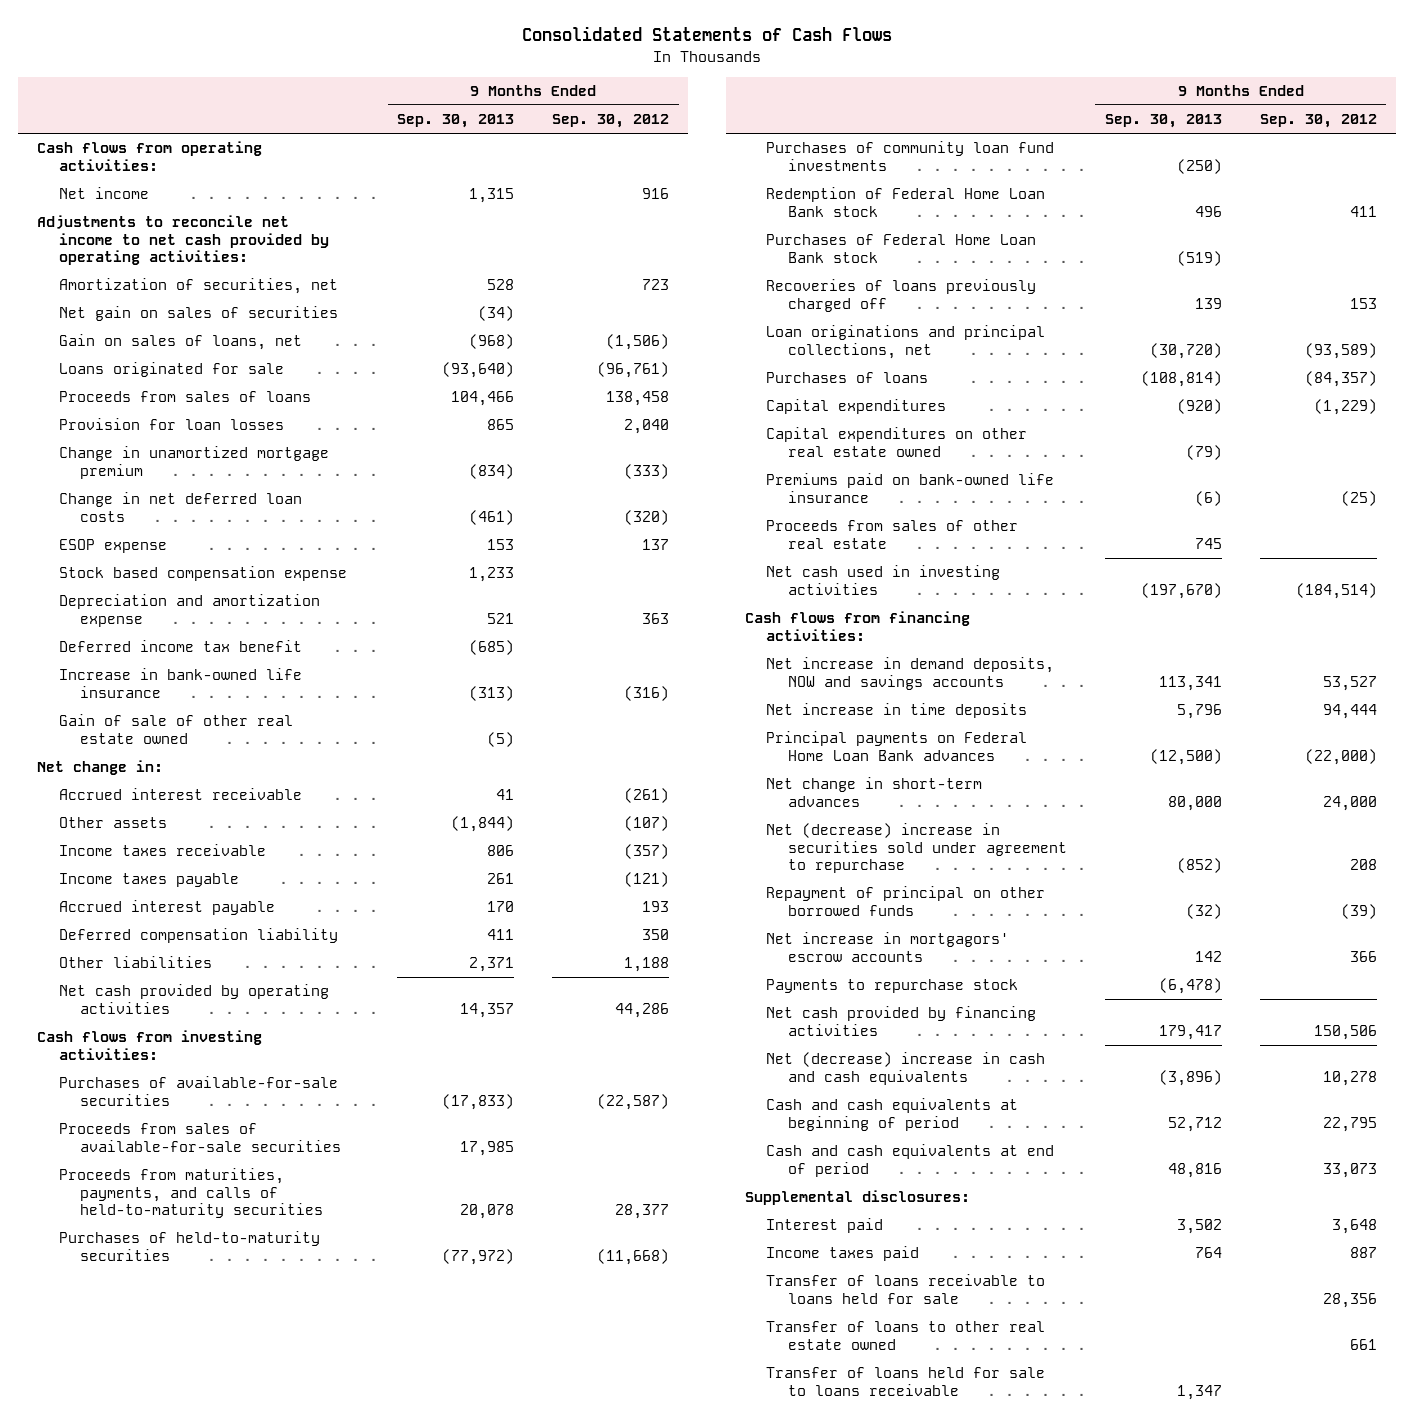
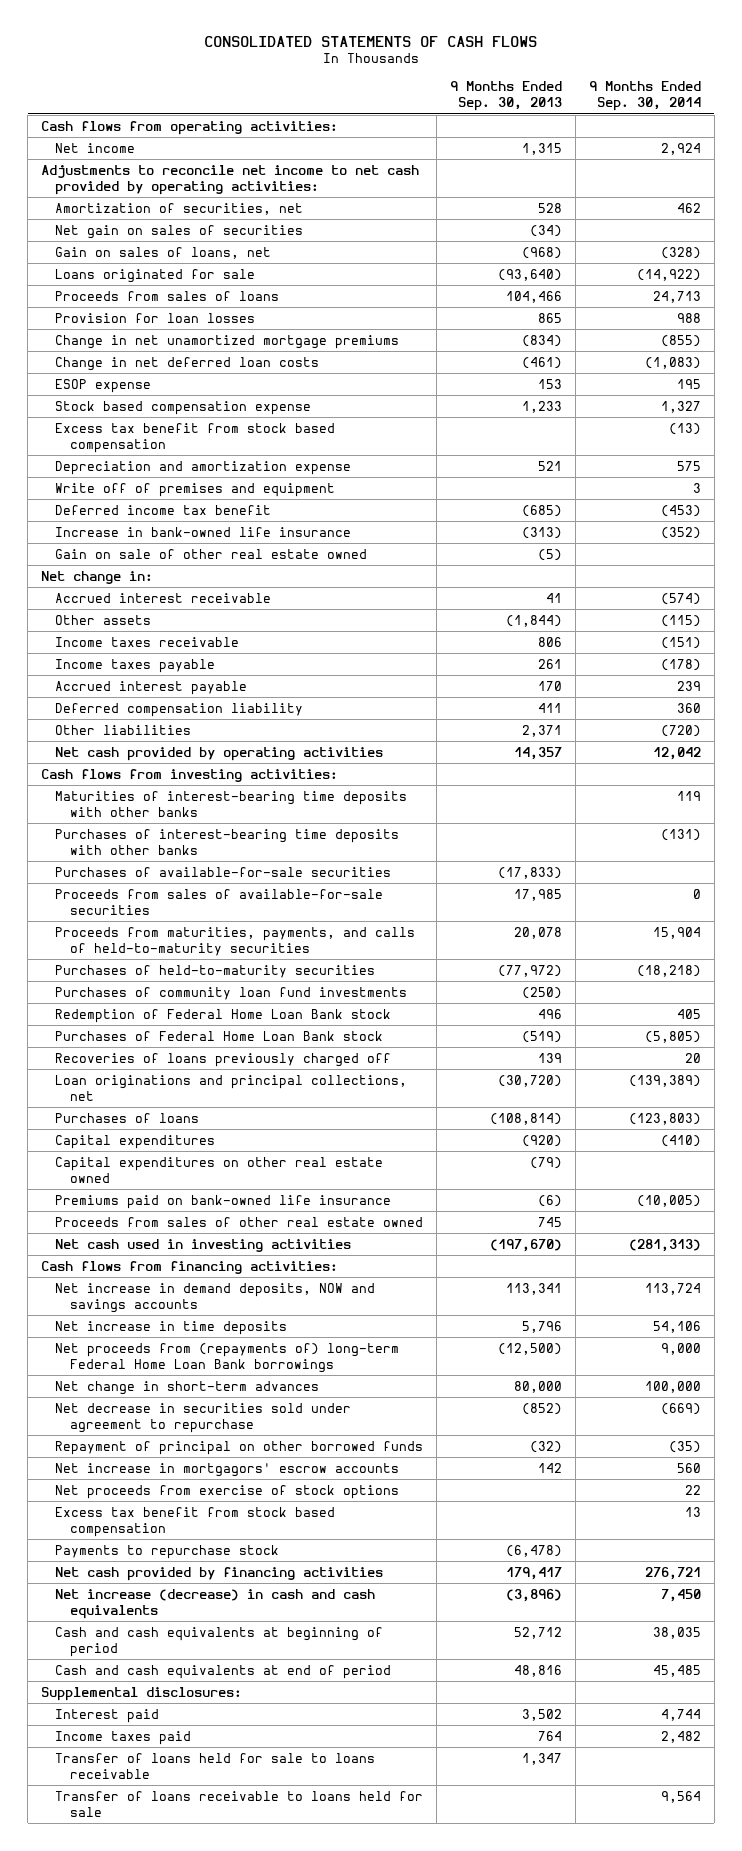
[521,26,892,42] Consolidated Statements of Cash Flows -> [203,35,537,47] CONSOLIDATED STATEMENTS OF CASH FLOWS
[552,114,670,129] Sep. 30, 2012 -> none
none -> [588,81,701,112] 9 Months Ended Sep. 30, 2014
[58,446,329,479] Change in unamortized mortgage premium -> [55,334,400,349] Change in net unamortized mortgage premiums
none -> [55,422,336,453] Excess tax benefit from stock based compensation
none -> [55,482,336,497] Write off of premises and equipment
[58,714,293,744] Gain of sale of other real estate owned -> [55,548,368,559] Gain on sale of other real estate owned
none -> [55,790,408,817] Maturities of interest-bearing time deposits with other banks
none -> [55,828,400,855] Purchases of interest-bearing time deposits with other banks
[766,520,1019,549] Proceeds from sales of other real estate -> [55,1216,424,1227] Proceeds from sales of other real estate owned
[766,731,1028,761] Principal payments on Federal Home Loan Bank advances -> [55,1342,400,1373] Net proceeds from (repayments of) long-term Federal Home Loan Bank borrowings
[766,823,1067,874] Net (decrease) increase in securities sold under agreement to repurchase -> [55,1402,352,1433] Net decrease in securities sold under agreement to repurchase
none -> [55,1484,400,1499] Net proceeds from exercise of stock options
none -> [55,1506,336,1537] Excess tax benefit from stock based compensation
[766,1052,1046,1085] Net (decrease) increase in cash and cash equivalents -> [55,1588,376,1619] Net increase (decrease) in cash and cash equivalents
[766,1321,1046,1350] Transfer of loans to other real estate owned -> none
[766,1274,1046,1304] Transfer of loans receivable to loans held for sale -> [55,1790,424,1817] Transfer of loans receivable to loans held for sale

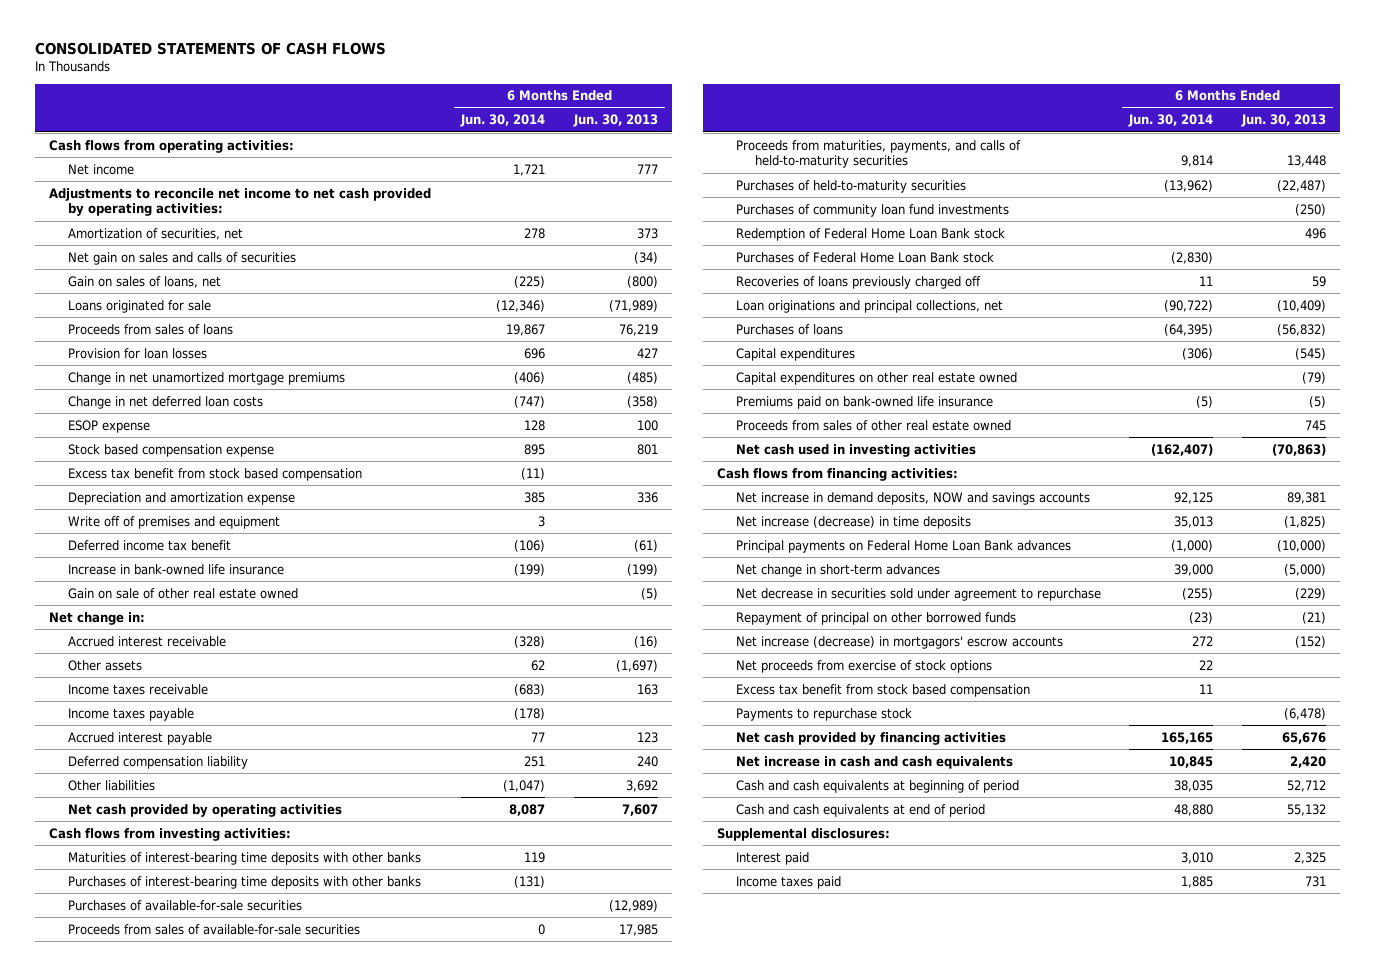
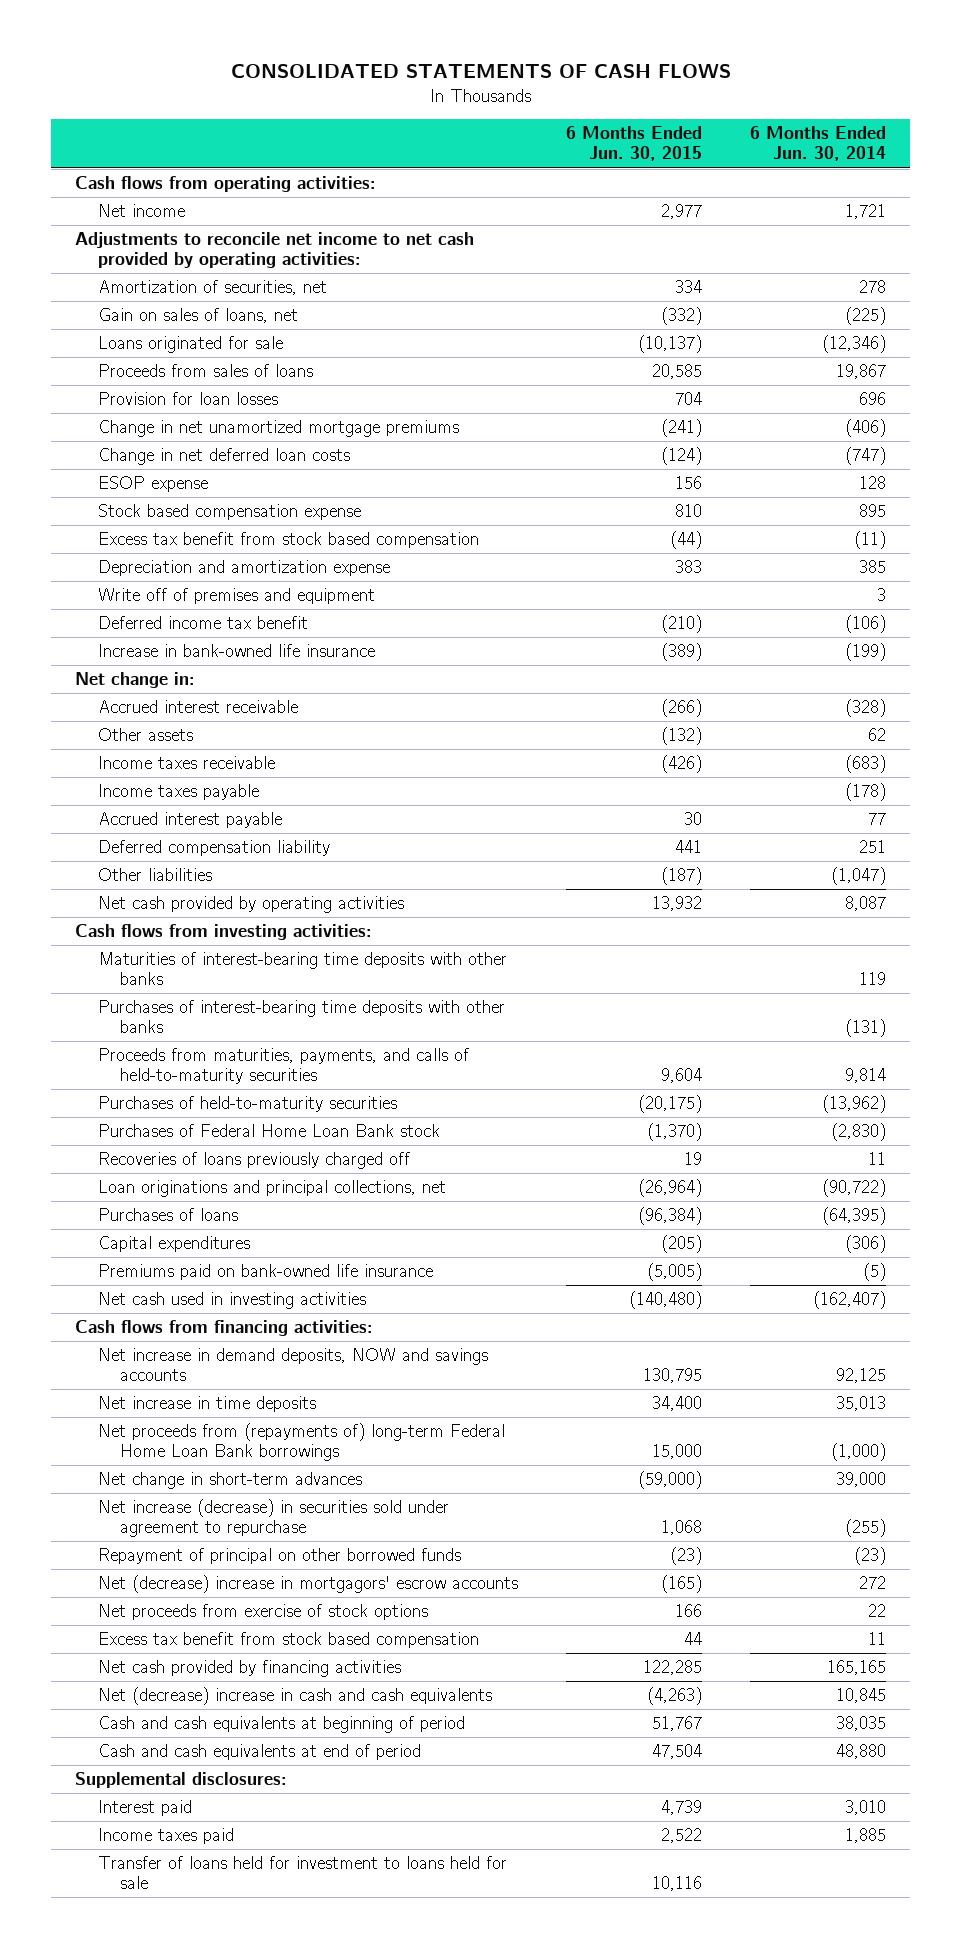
[572,114,658,128] Jun. 30, 2013 -> none
none -> [565,126,702,162] 6 Months Ended Jun. 30, 2015
[68,251,297,265] Net gain on sales and calls of securities -> none
[68,587,299,599] Gain on sale of other real estate owned -> none
[68,899,303,911] Purchases of available-for-sale securities -> none
[68,923,361,935] Proceeds from sales of available-for-sale securities -> none
[736,203,1010,217] Purchases of community loan fund investments -> none
[736,227,1006,241] Redemption of Federal Home Loan Bank stock -> none
[736,371,1018,385] Capital expenditures on other real estate owned -> none
[736,419,1012,431] Proceeds from sales of other real estate owned -> none
[736,539,1072,553] Principal payments on Federal Home Loan Bank advances -> none
[736,515,972,529] Net increase (decrease) in time deposits -> [97,1396,316,1413] Net increase in time deposits
none -> [97,1423,505,1462] Net proceeds from (repayments of) long-term Federal Home Loan Bank borrowings
[736,587,1102,601] Net decrease in securities sold under agreement to repurchase -> [97,1499,449,1538] Net increase (decrease) in securities sold under agreement to repurchase
[736,635,1064,649] Net increase (decrease) in mortgagors' escrow accounts -> [97,1575,518,1594] Net (decrease) increase in mortgagors' escrow accounts
[736,707,913,721] Payments to repurchase stock -> none
[736,755,1014,769] Net increase in cash and cash equivalents -> [97,1687,492,1706] Net (decrease) increase in cash and cash equivalents
none -> [97,1856,507,1890] Transfer of loans held for investment to loans held for sale

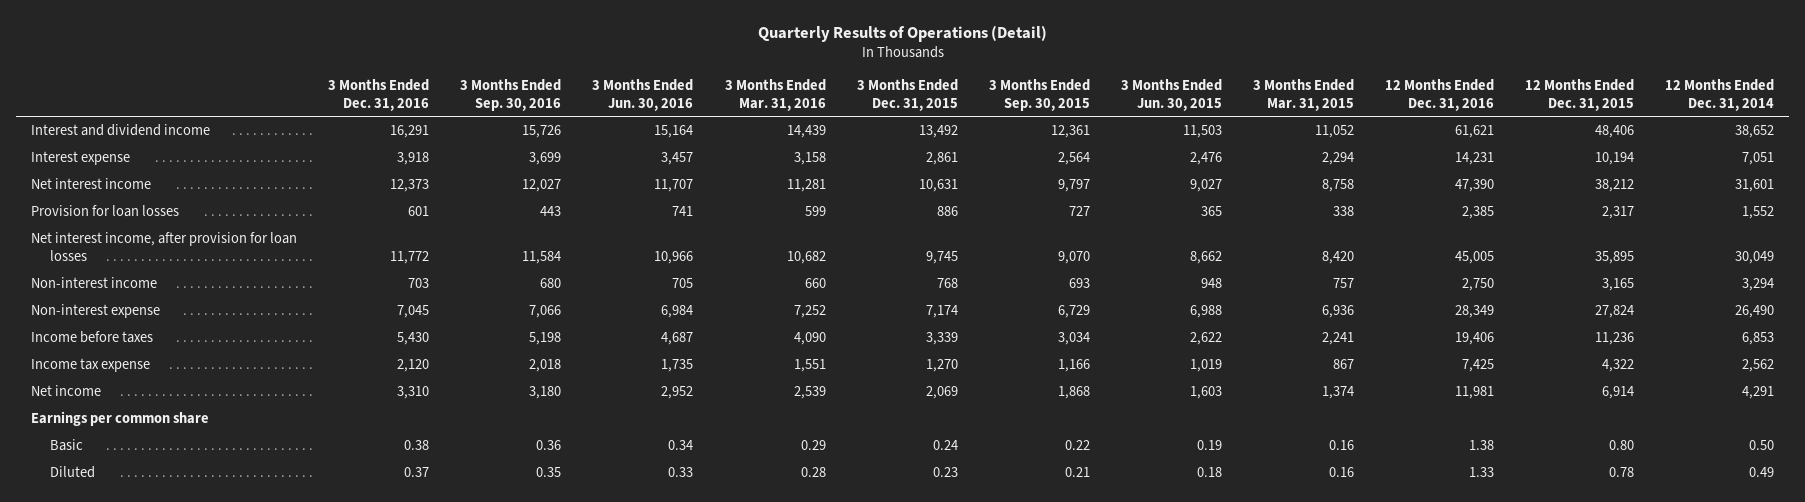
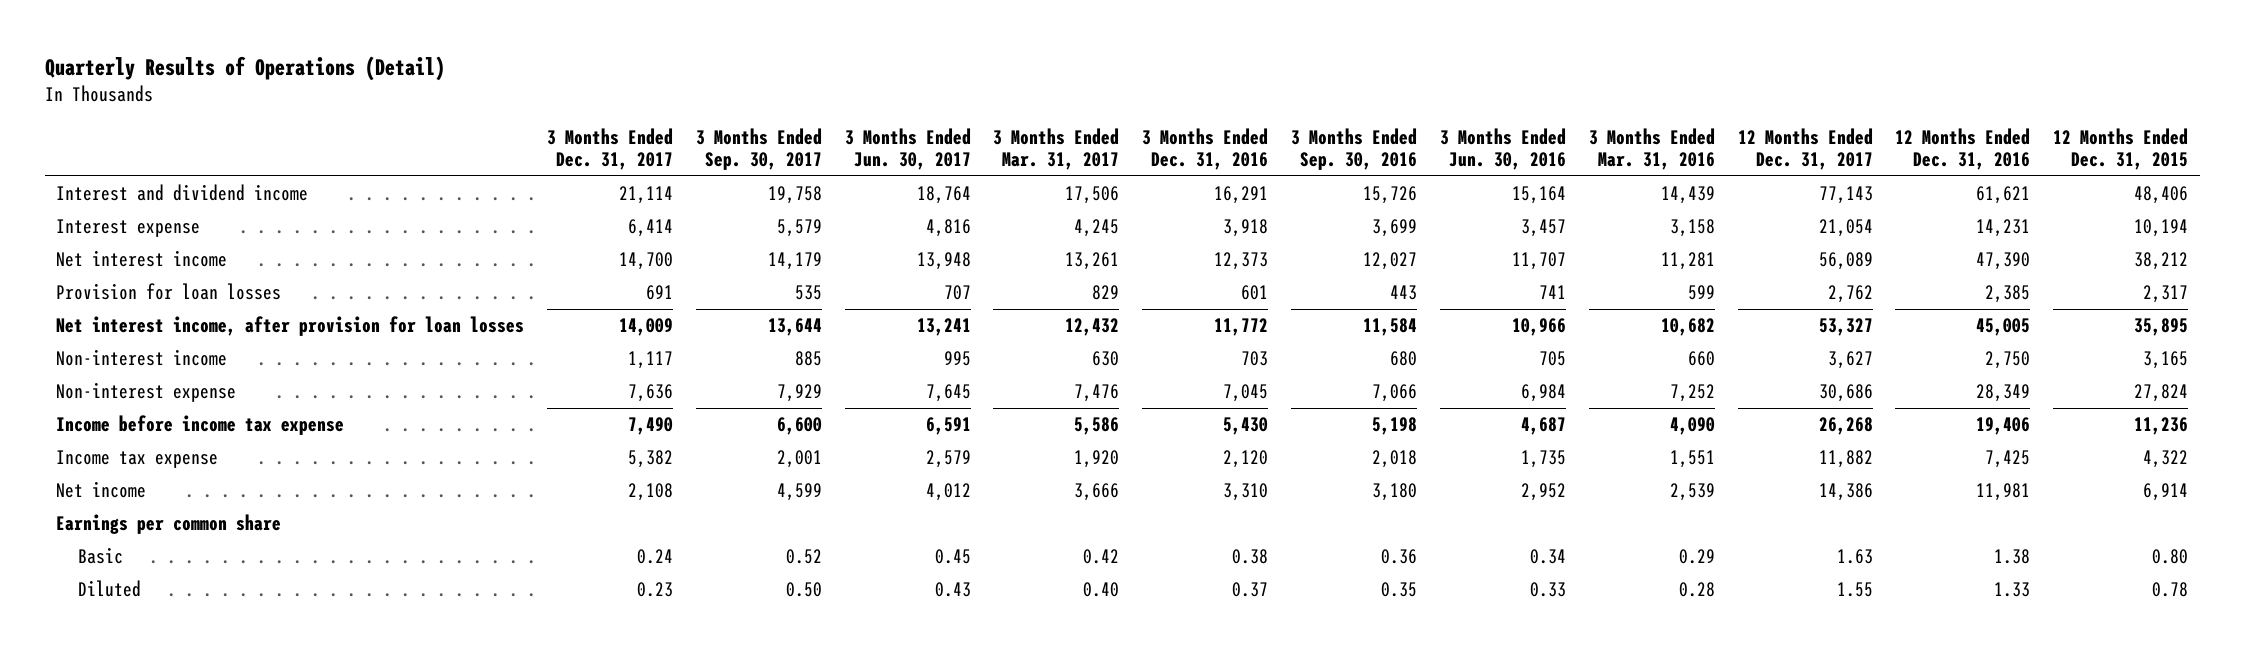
[856,78,958,111] 3 Months Ended Dec. 31, 2015 -> none
[988,78,1090,111] 3 Months Ended Sep. 30, 2015 -> none
[1120,78,1222,111] 3 Months Ended Jun. 30, 2015 -> none
[1252,78,1354,111] 3 Months Ended Mar. 31, 2015 -> none
[1664,78,1774,111] 12 Months Ended Dec. 31, 2014 -> none
none -> [546,127,673,171] 3 Months Ended Dec. 31, 2017
none -> [695,127,822,171] 3 Months Ended Sep. 30, 2017
none -> [844,127,971,171] 3 Months Ended Jun. 30, 2017
none -> [993,127,1120,171] 3 Months Ended Mar. 31, 2017
none -> [1737,127,1873,171] 12 Months Ended Dec. 31, 2017
[31,331,154,344] Income before taxes -> [56,415,345,436] Income before income tax expense

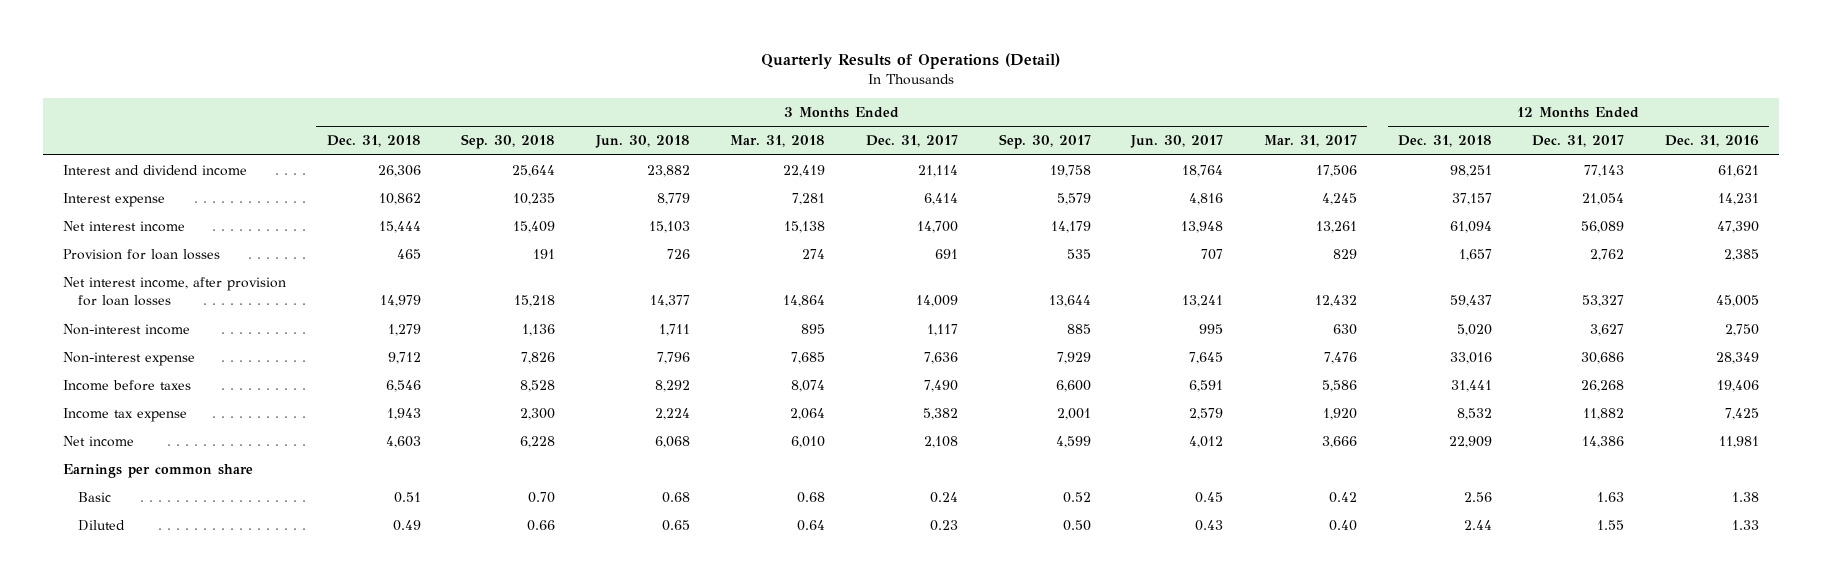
[1142,127,1269,171] 3 Months Ended Dec. 31, 2016 -> none
[1291,127,1418,171] 3 Months Ended Sep. 30, 2016 -> none
[1439,127,1566,171] 3 Months Ended Jun. 30, 2016 -> none
[1588,127,1715,171] 3 Months Ended Mar. 31, 2016 -> none
[2053,127,2189,171] 12 Months Ended Dec. 31, 2015 -> none
none -> [326,135,421,148] Dec. 31, 2018
none -> [461,134,556,150] Sep. 30, 2018
none -> [594,135,690,149] Jun. 30, 2018
none -> [730,135,826,148] Mar. 31, 2018
none -> [1397,135,1492,148] Dec. 31, 2018
[56,415,345,436] Income before income tax expense -> [62,380,191,392] Income before taxes

